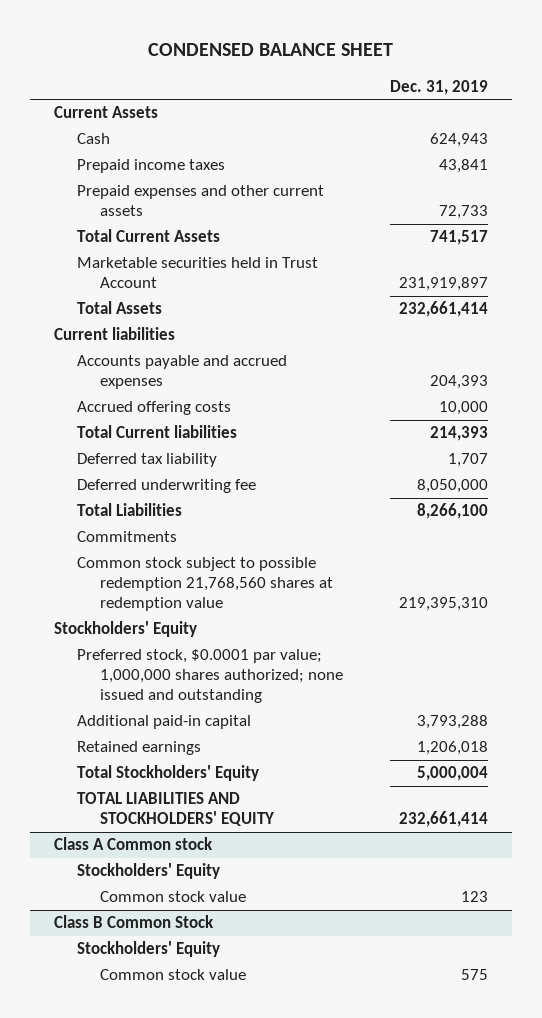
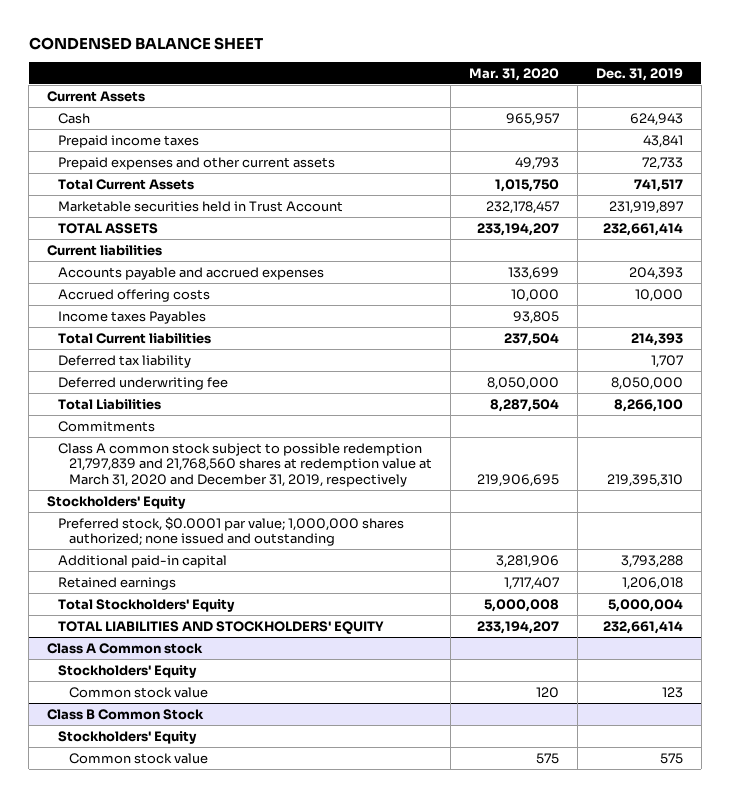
none -> [469,67,560,81] Mar. 31, 2020
[76,301,162,315] Total Assets -> [58,222,159,234] TOTAL ASSETS
none -> [58,310,207,324] Income taxes Payables
[76,557,333,612] Common stock subject to possible redemption 21,768,560 shares at redemption value -> [58,442,433,487] Class A common stock subject to possible redemption 21,797,839 and 21,768,560 shares at redemption value at March 31, 2020 and December 31, 2019, respectively

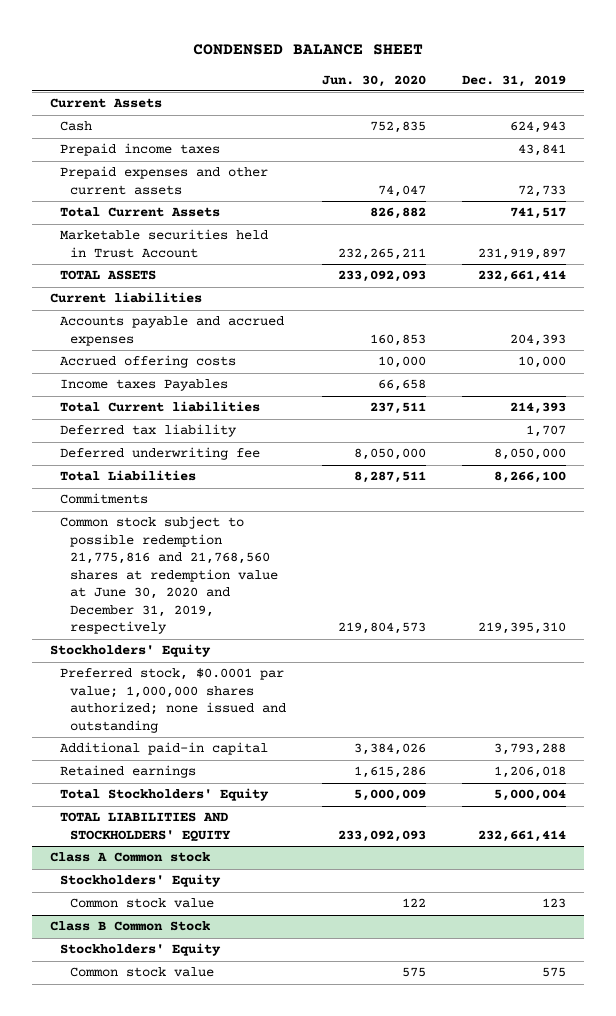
[469,67,560,81] Mar. 31, 2020 -> none
none -> [321,74,426,87] Jun. 30, 2020
[58,442,433,487] Class A common stock subject to possible redemption 21,797,839 and 21,768,560 shares at redemption value at March 31, 2020 and December 31, 2019, respectively -> [60,516,279,635] Common stock subject to possible redemption 21,775,816 and 21,768,560 shares at redemption value at June 30, 2020 and December 31, 2019, respectively

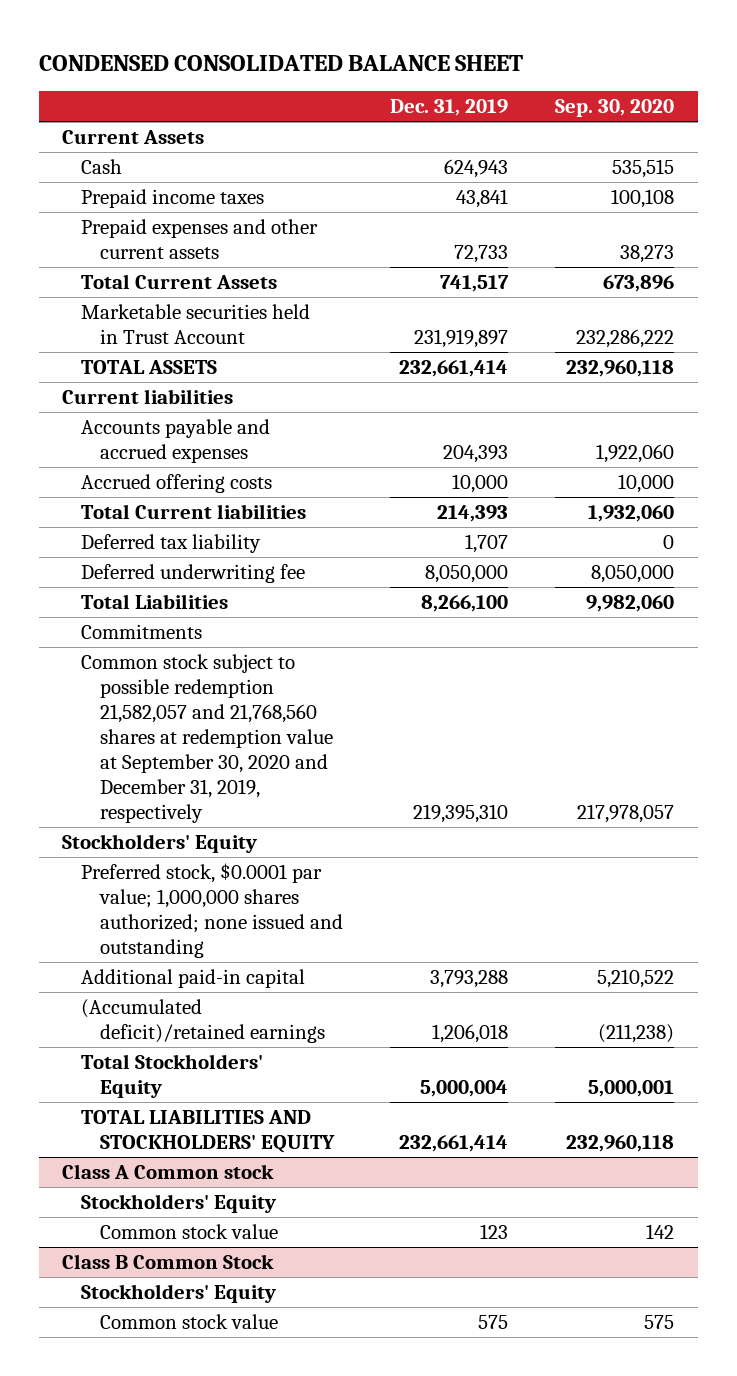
[192,43,423,55] CONDENSED BALANCE SHEET -> [38,54,523,71] CONDENSED CONSOLIDATED BALANCE SHEET
[321,74,426,87] Jun. 30, 2020 -> none
none -> [555,99,675,118] Sep. 30, 2020
[60,379,229,392] Income taxes Payables -> none
[60,516,279,635] Common stock subject to possible redemption 21,775,816 and 21,768,560 shares at redemption value at June 30, 2020 and December 31, 2019, respectively -> [81,654,333,823] Common stock subject to possible redemption 21,582,057 and 21,768,560 shares at redemption value at September 30, 2020 and December 31, 2019, respectively
[60,765,197,779] Retained earnings -> [81,999,325,1044] (Accumulated deficit)/retained earnings

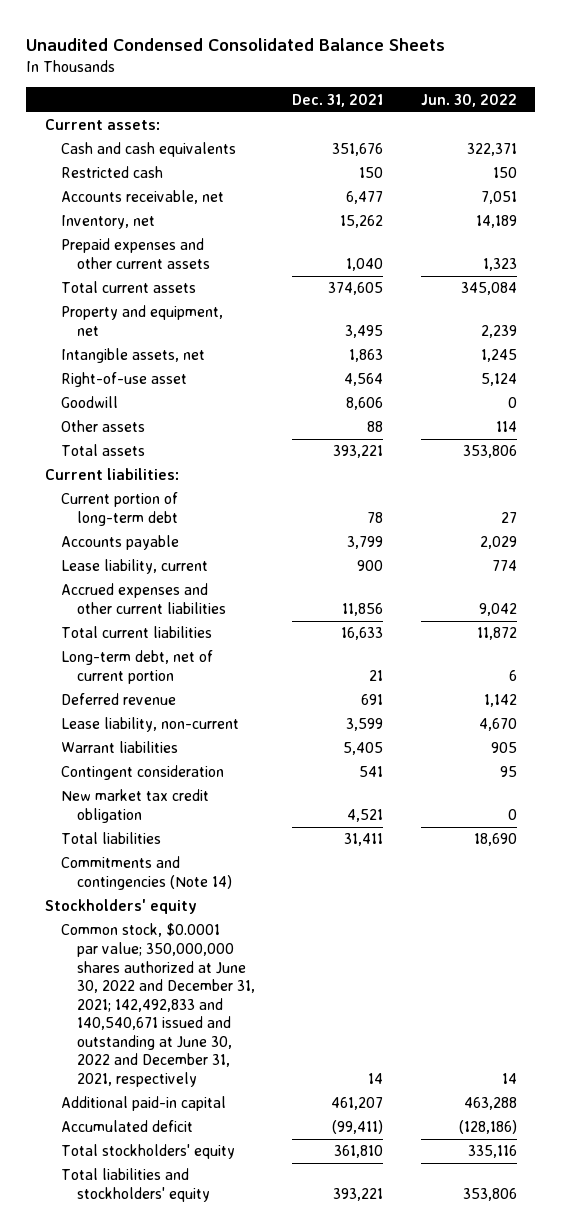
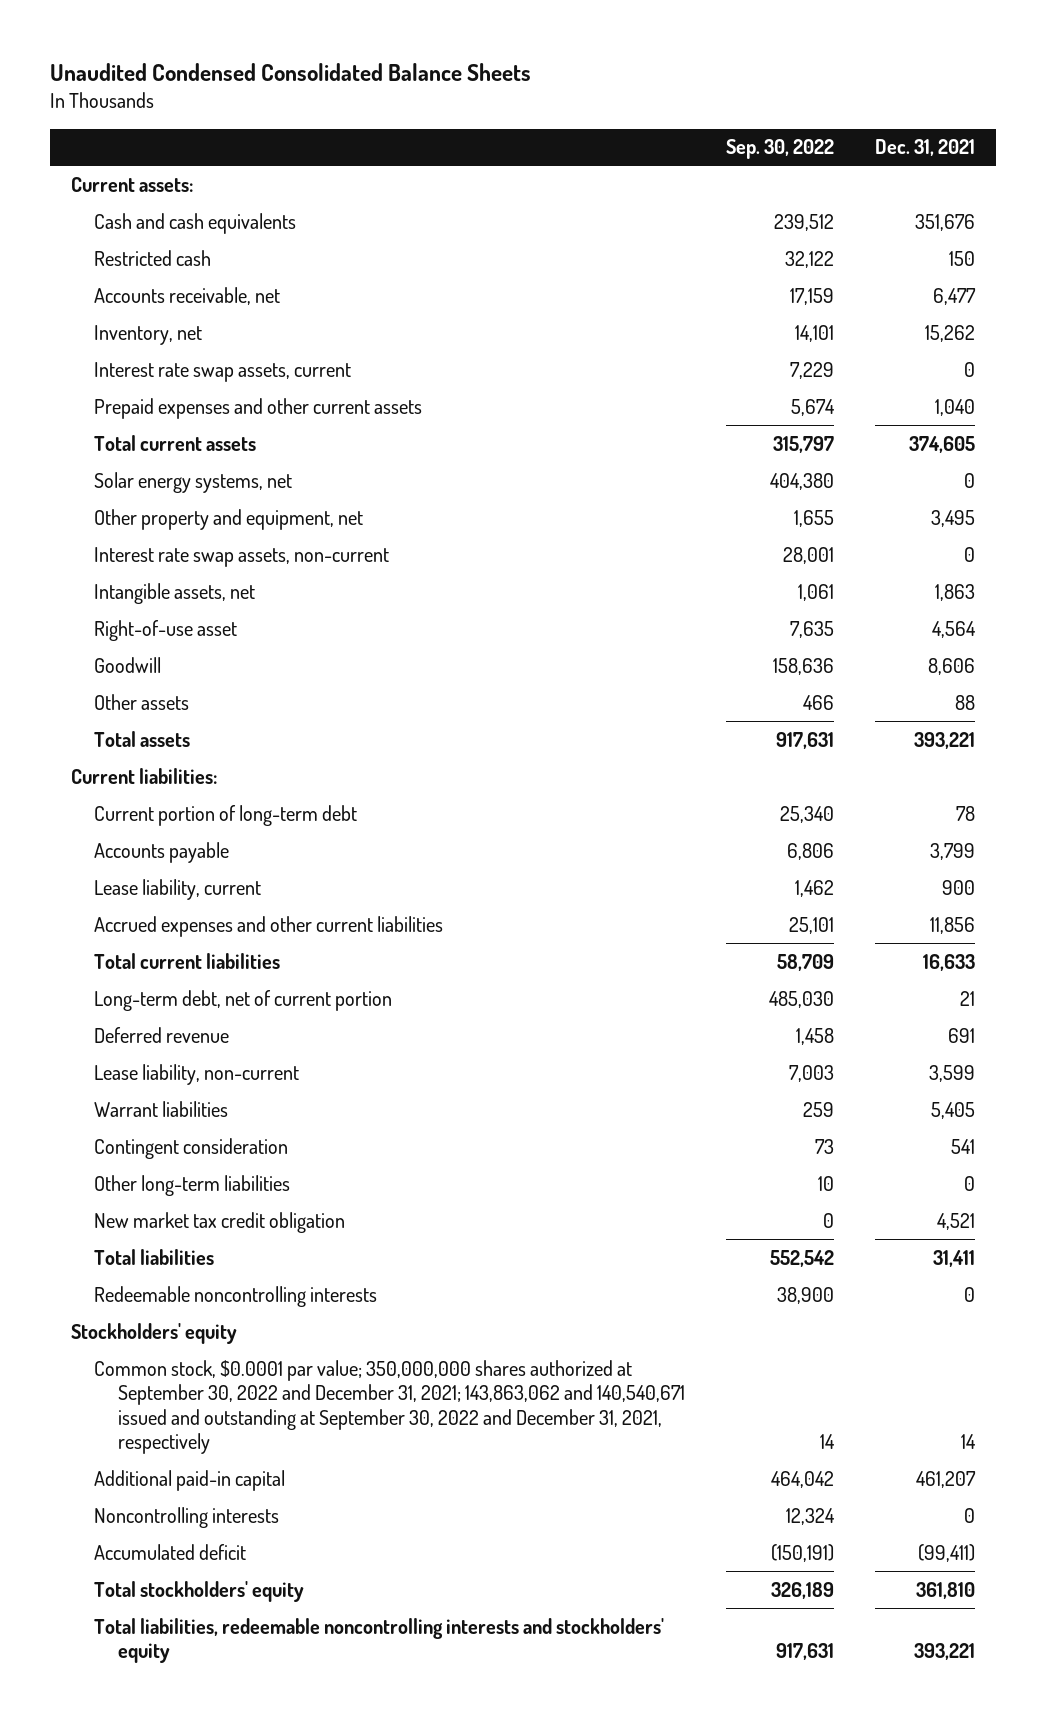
[420,93,517,107] Jun. 30, 2022 -> none
none -> [726,139,835,160] Sep. 30, 2022
none -> [94,361,352,382] Interest rate swap assets, current
none -> [94,471,293,493] Solar energy systems, net
[61,305,224,336] Property and equipment, net -> [94,508,364,530] Other property and equipment, net
none -> [94,546,390,567] Interest rate swap assets, non-current
none -> [94,1174,291,1196] Other long-term liabilities
[61,856,233,890] Commitments and contingencies (Note 14) -> none
none -> [94,1285,378,1307] Redeemable noncontrolling interests
[61,923,256,1087] Common stock, $0.0001 par value; 350,000,000 shares authorized at June 30, 2022 and December 31, 2021; 142,492,833 and 140,540,671 issued and outstanding at June 30, 2022 and December 31, 2021, respectively -> [94,1359,686,1455] Common stock, $0.0001 par value; 350,000,000 shares authorized at September 30, 2022 and December 31, 2021; 143,863,062 and 140,540,671 issued and outstanding at September 30, 2022 and December 31, 2021, respectively
none -> [94,1506,280,1528] Noncontrolling interests
[61,1168,211,1202] Total liabilities and stockholders' equity -> [94,1617,665,1664] Total liabilities, redeemable noncontrolling interests and stockholders' equity

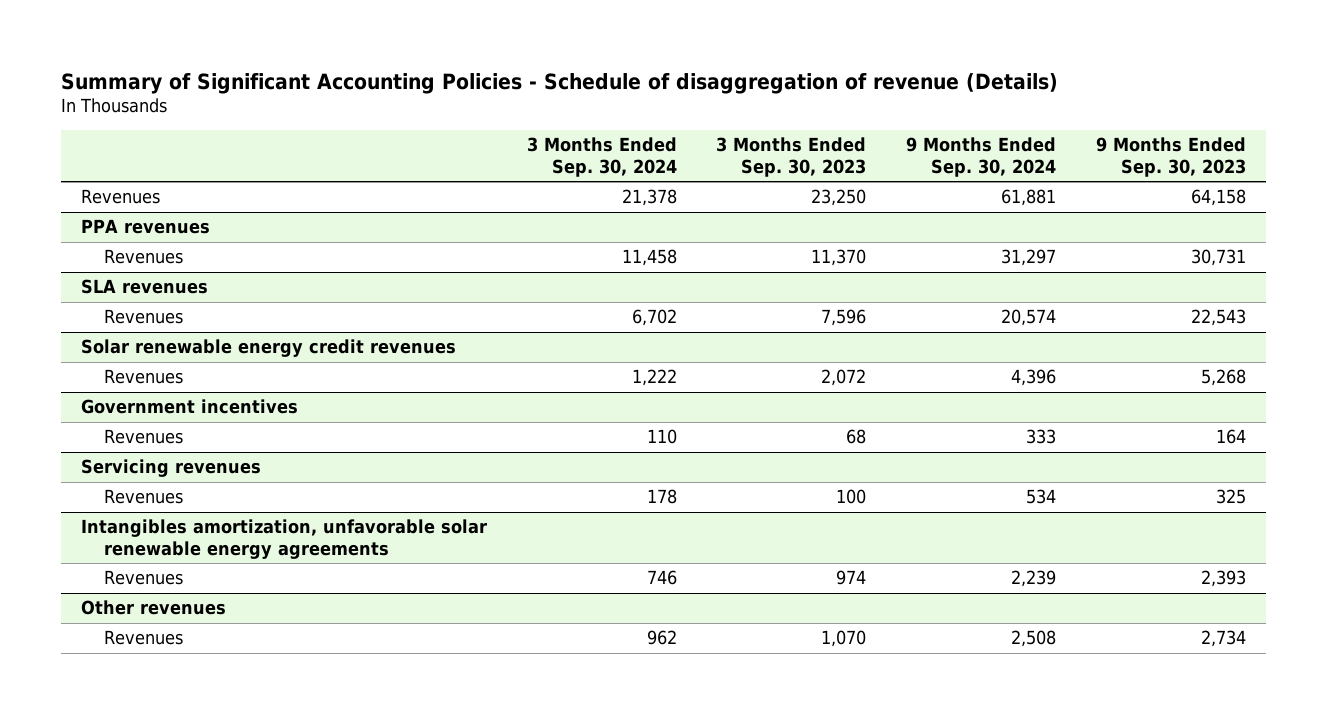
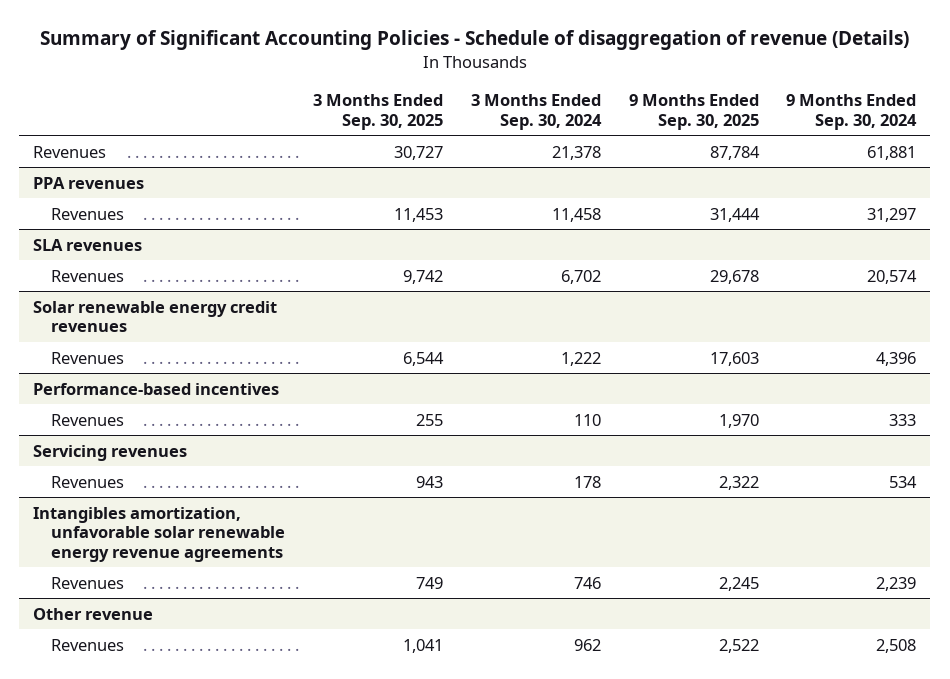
[716,137,867,177] 3 Months Ended Sep. 30, 2023 -> none
[1095,137,1246,177] 9 Months Ended Sep. 30, 2023 -> none
none -> [312,94,443,130] 3 Months Ended Sep. 30, 2025
none -> [628,94,759,130] 9 Months Ended Sep. 30, 2025
[81,399,299,415] Government incentives -> none
none -> [33,382,280,395] Performance-based incentives
[81,519,488,559] Intangibles amortization, unfavorable solar renewable energy agreements -> [33,506,285,562] Intangibles amortization, unfavorable solar renewable energy revenue agreements
[81,600,227,616] Other revenues -> [33,607,154,620] Other revenue

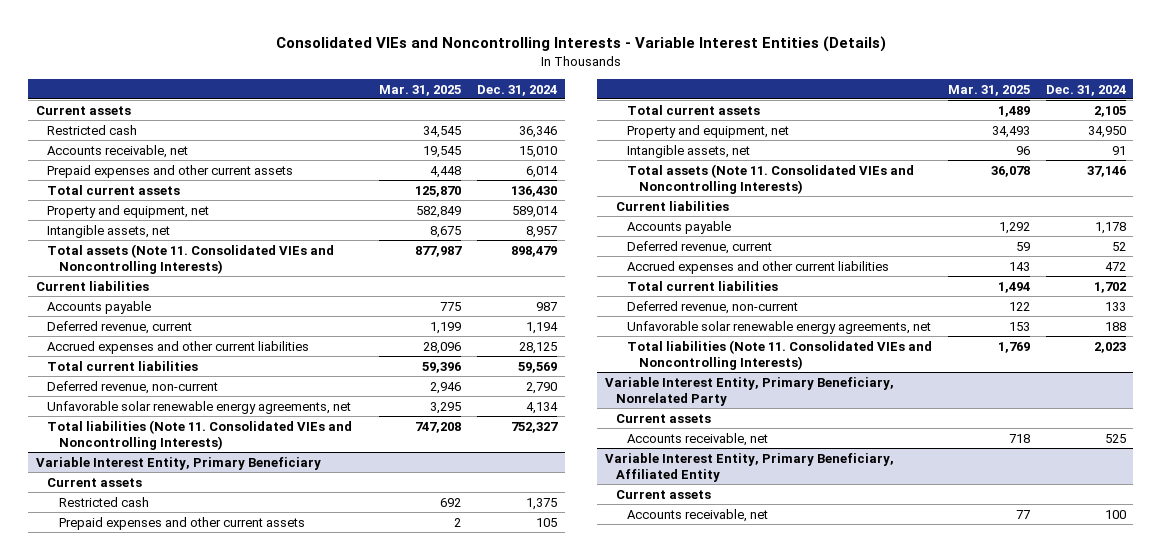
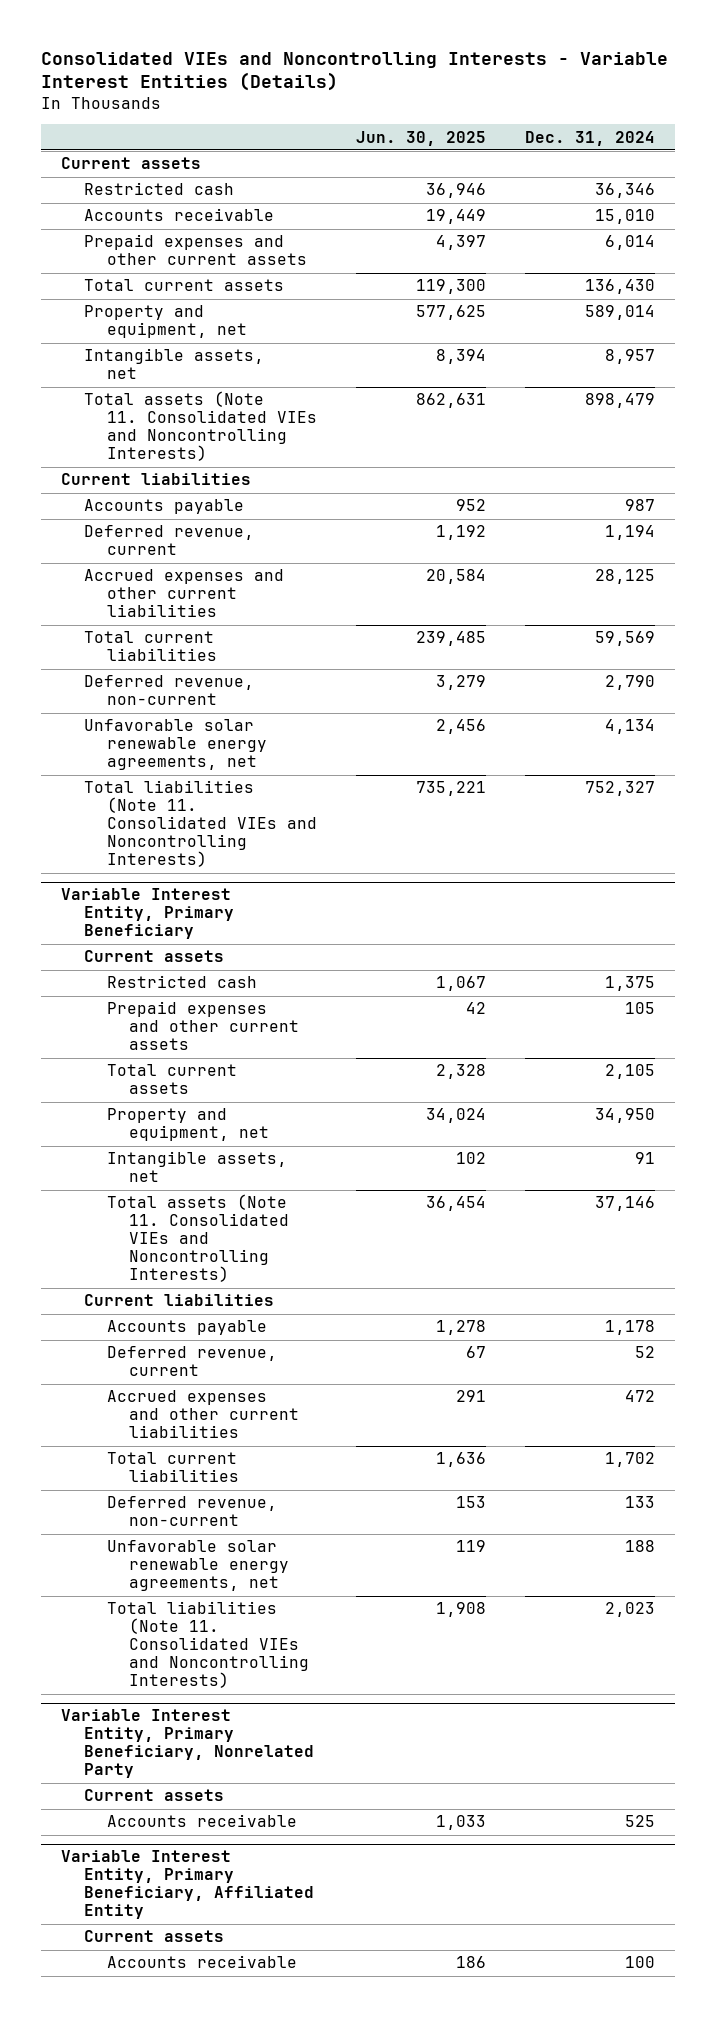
[379,84,462,96] Mar. 31, 2025 -> none
none -> [355,130,486,146] Jun. 30, 2025
[47,144,189,158] Accounts receivable, net -> [83,208,274,222] Accounts receivable
[627,432,769,446] Accounts receivable, net -> [106,1814,297,1828] Accounts receivable
[627,508,769,522] Accounts receivable, net -> [106,1955,297,1969] Accounts receivable

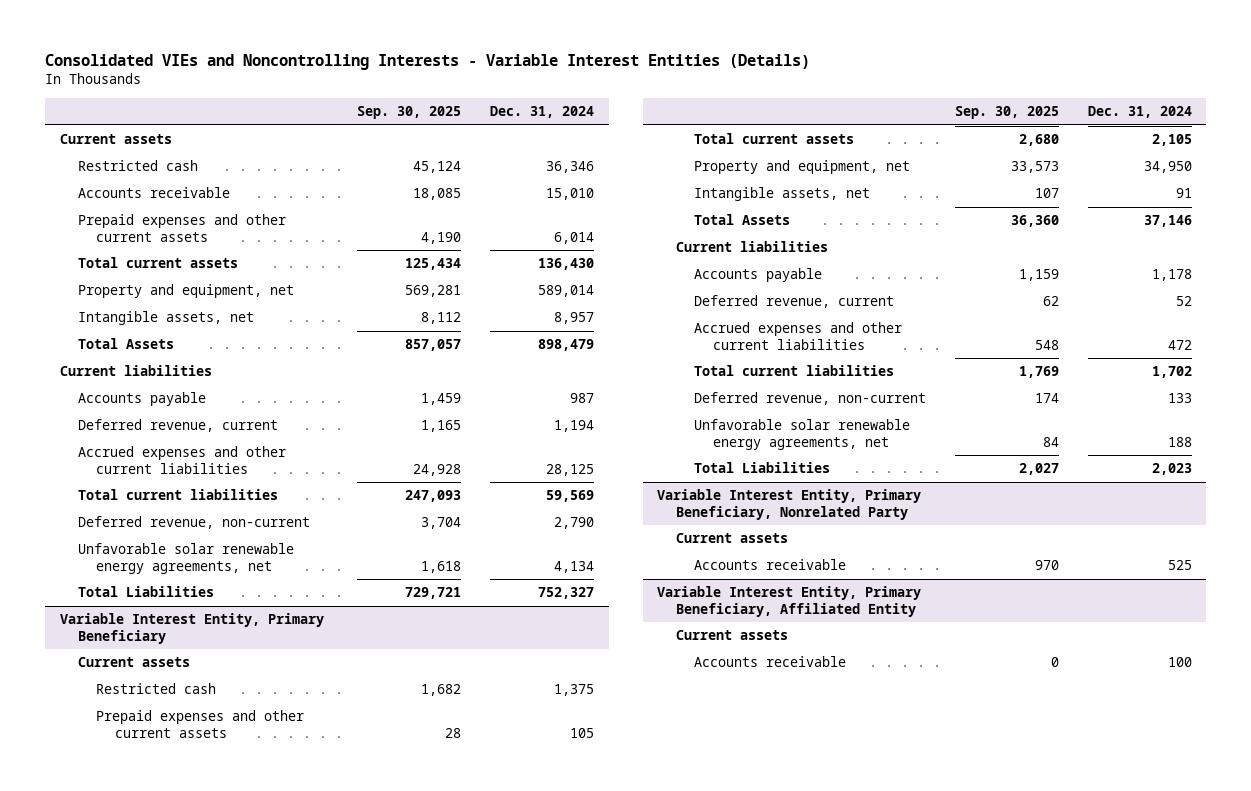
[355,130,486,146] Jun. 30, 2025 -> none
none -> [357,106,462,120] Sep. 30, 2025
[83,391,317,462] Total assets (Note 11. Consolidated VIEs and Noncontrolling Interests) -> [77,338,174,350] Total Assets
[83,780,317,868] Total liabilities (Note 11. Consolidated VIEs and Noncontrolling Interests) -> [77,586,214,598] Total Liabilities
[106,1194,290,1283] Total assets (Note 11. Consolidated VIEs and Noncontrolling Interests) -> [694,214,791,226] Total Assets
[106,1601,310,1689] Total liabilities (Note 11. Consolidated VIEs and Noncontrolling Interests) -> [694,462,831,474] Total Liabilities

